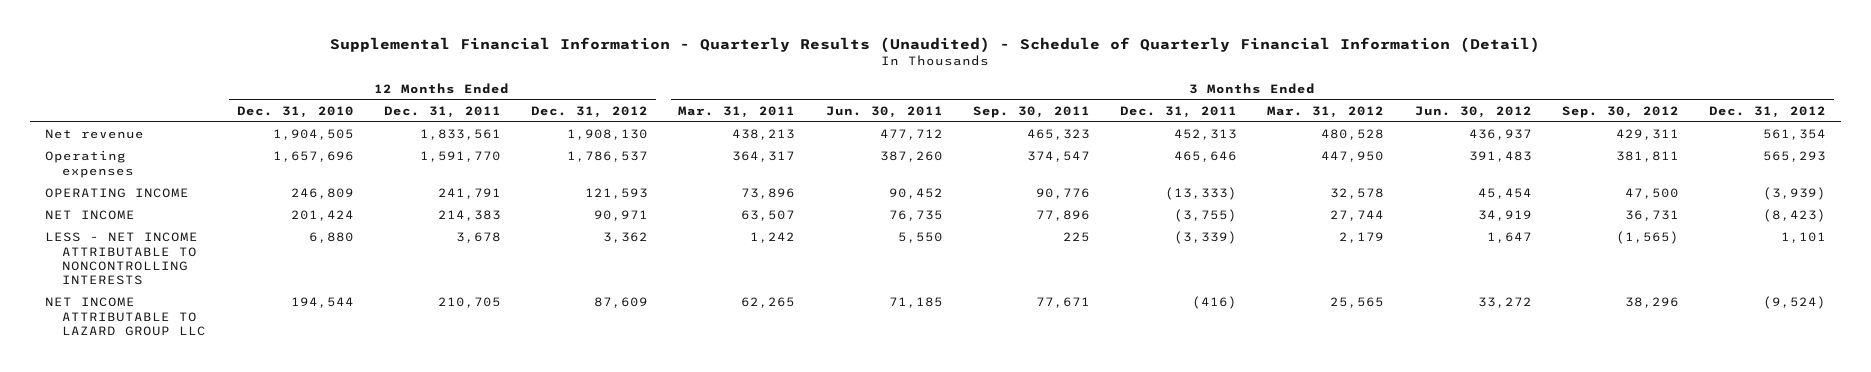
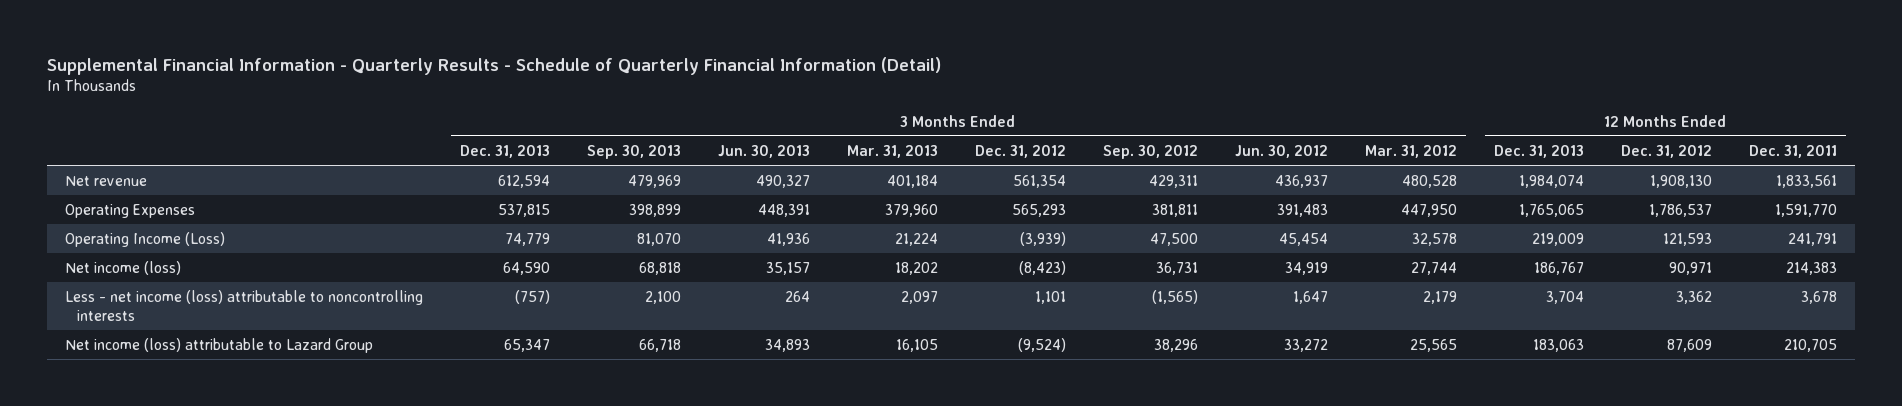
[330,36,1541,53] Supplemental Financial Information - Quarterly Results (Unaudited) - Schedule of Quarterly Financial Information (Detail) -> [46,56,941,75] Supplemental Financial Information - Quarterly Results - Schedule of Quarterly Financial Information (Detail)
[236,105,354,118] Dec. 31, 2010 -> none
[678,105,796,118] Mar. 31, 2011 -> none
[825,105,943,118] Jun. 30, 2011 -> none
[972,105,1090,118] Sep. 30, 2011 -> none
[1120,105,1238,118] Dec. 31, 2011 -> none
none -> [460,144,551,158] Dec. 31, 2013
none -> [586,144,681,159] Sep. 30, 2013
none -> [717,144,810,158] Jun. 30, 2013
none -> [846,144,938,158] Mar. 31, 2013
none -> [1493,144,1584,158] Dec. 31, 2013
[44,150,135,178] Operating expenses -> [65,203,196,218] Operating Expenses
[44,188,189,199] OPERATING INCOME -> [65,231,226,247] Operating Income (Loss)
[44,210,135,221] NET INCOME -> [65,260,182,275] Net income (loss)
[44,232,198,286] LESS - NET INCOME ATTRIBUTABLE TO NONCONTROLLING INTERESTS -> [65,289,424,322] Less - net income (loss) attributable to noncontrolling interests
[44,297,207,337] NET INCOME ATTRIBUTABLE TO LAZARD GROUP LLC -> [65,337,374,353] Net income (loss) attributable to Lazard Group

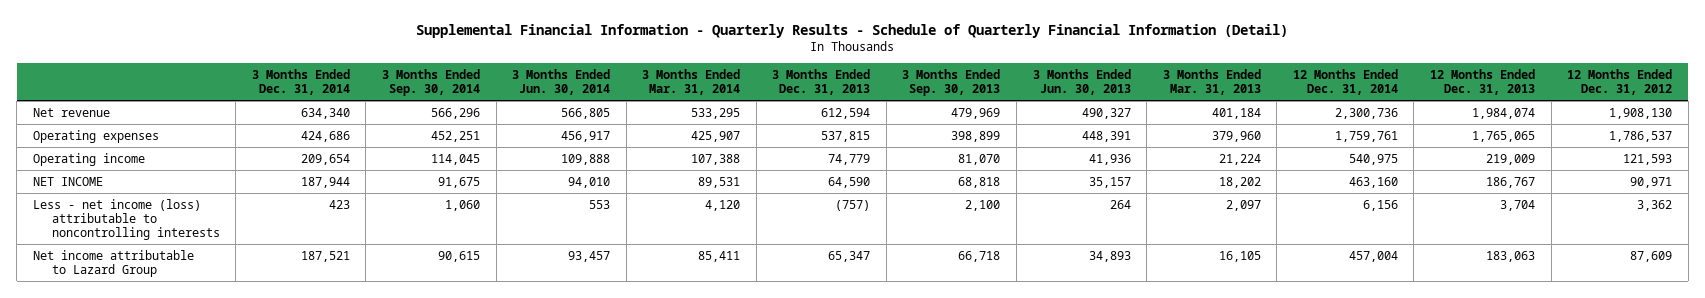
[974,144,1066,158] Dec. 31, 2012 -> none
[1102,144,1198,159] Sep. 30, 2012 -> none
[1234,144,1328,158] Jun. 30, 2012 -> none
[1364,144,1457,158] Mar. 31, 2012 -> none
[1748,144,1837,158] Dec. 31, 2011 -> none
none -> [251,69,350,96] 3 Months Ended Dec. 31, 2014
none -> [381,69,480,97] 3 Months Ended Sep. 30, 2014
none -> [512,69,611,96] 3 Months Ended Jun. 30, 2014
none -> [642,69,741,96] 3 Months Ended Mar. 31, 2014
none -> [1292,69,1398,96] 12 Months Ended Dec. 31, 2014
[65,203,196,218] Operating Expenses -> [32,129,159,143] Operating expenses
[65,231,226,247] Operating Income (Loss) -> [32,152,145,166] Operating income
[65,260,182,275] Net income (loss) -> [32,176,103,186] NET INCOME
[65,337,374,353] Net income (loss) attributable to Lazard Group -> [32,249,194,277] Net income attributable to Lazard Group

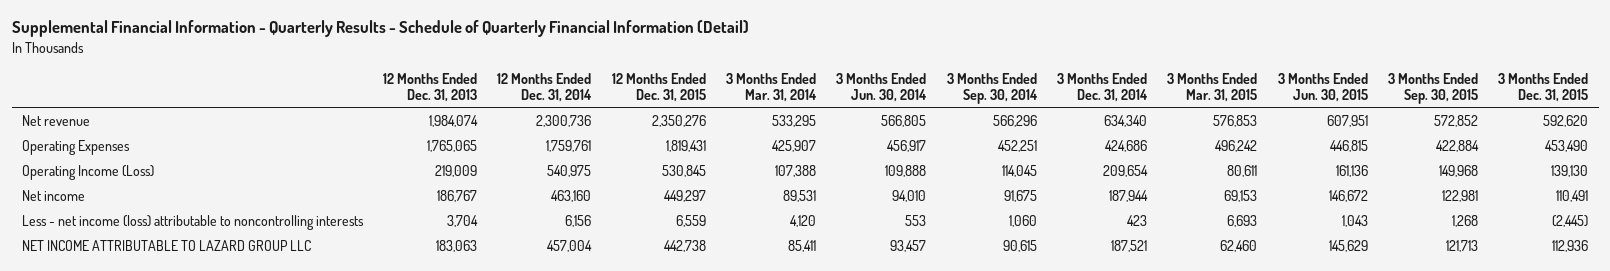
[772,69,871,96] 3 Months Ended Dec. 31, 2013 -> none
[902,69,1001,97] 3 Months Ended Sep. 30, 2013 -> none
[1032,69,1131,96] 3 Months Ended Jun. 30, 2013 -> none
[1162,69,1261,96] 3 Months Ended Mar. 31, 2013 -> none
[1567,69,1673,96] 12 Months Ended Dec. 31, 2012 -> none
none -> [611,73,706,103] 12 Months Ended Dec. 31, 2015
none -> [1167,73,1258,103] 3 Months Ended Mar. 31, 2015
none -> [1277,73,1368,103] 3 Months Ended Jun. 30, 2015
none -> [1388,73,1479,105] 3 Months Ended Sep. 30, 2015
none -> [1498,73,1589,103] 3 Months Ended Dec. 31, 2015
[32,129,159,143] Operating expenses -> [21,140,130,156] Operating Expenses
[32,152,145,166] Operating income -> [21,165,154,181] Operating Income (Loss)
[32,176,103,186] NET INCOME -> [21,190,85,202] Net income
[32,249,194,277] Net income attributable to Lazard Group -> [21,240,311,252] NET INCOME ATTRIBUTABLE TO LAZARD GROUP LLC

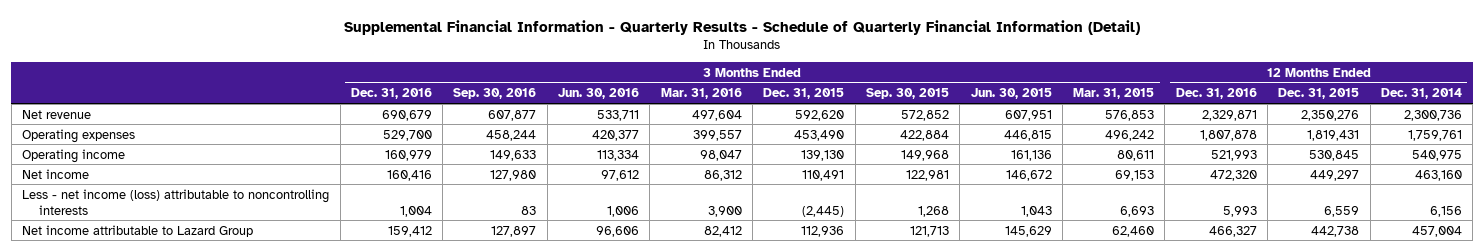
[383,73,478,103] 12 Months Ended Dec. 31, 2013 -> none
[726,73,818,103] 3 Months Ended Mar. 31, 2014 -> none
[836,73,928,103] 3 Months Ended Jun. 30, 2014 -> none
[946,73,1038,105] 3 Months Ended Sep. 30, 2014 -> none
[1057,73,1149,103] 3 Months Ended Dec. 31, 2014 -> none
none -> [350,88,432,100] Dec. 31, 2016
none -> [453,88,537,100] Sep. 30, 2016
none -> [558,88,640,100] Jun. 30, 2016
none -> [660,88,742,100] Mar. 31, 2016
none -> [1175,88,1257,100] Dec. 31, 2016
[21,140,130,156] Operating Expenses -> [22,128,136,143] Operating expenses
[21,165,154,181] Operating Income (Loss) -> [22,148,126,163] Operating income
[21,240,311,252] NET INCOME ATTRIBUTABLE TO LAZARD GROUP LLC -> [22,224,254,237] Net income attributable to Lazard Group

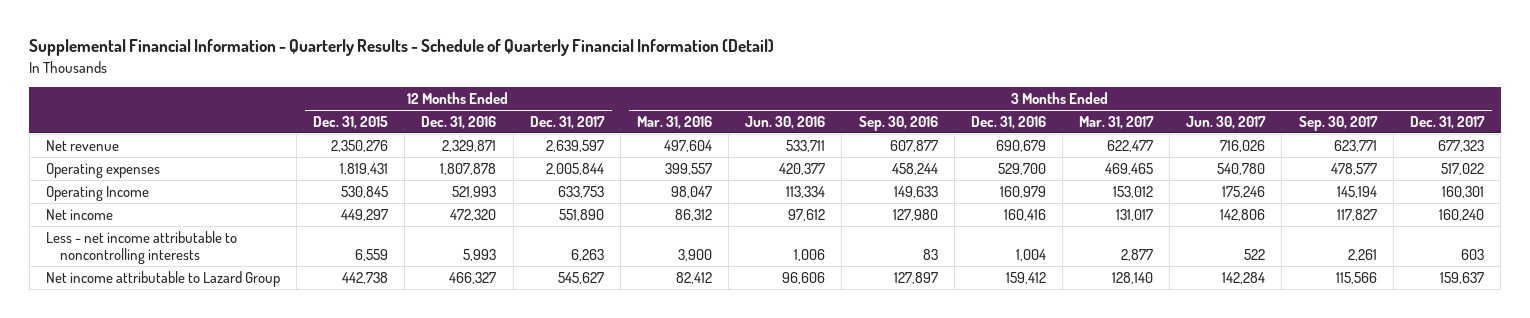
[763,88,845,100] Dec. 31, 2015 -> none
[865,88,949,100] Sep. 30, 2015 -> none
[970,88,1052,100] Jun. 30, 2015 -> none
[1073,88,1155,100] Mar. 31, 2015 -> none
[1381,88,1463,100] Dec. 31, 2014 -> none
none -> [529,115,605,129] Dec. 31, 2017
none -> [1079,115,1155,129] Mar. 31, 2017
none -> [1186,115,1267,129] Jun. 30, 2017
none -> [1298,115,1378,131] Sep. 30, 2017
none -> [1409,115,1485,129] Dec. 31, 2017
[22,148,126,163] Operating income -> [45,185,149,201] Operating Income
[22,188,330,215] Less - net income (loss) attributable to noncontrolling interests -> [45,230,237,264] Less - net income attributable to noncontrolling interests

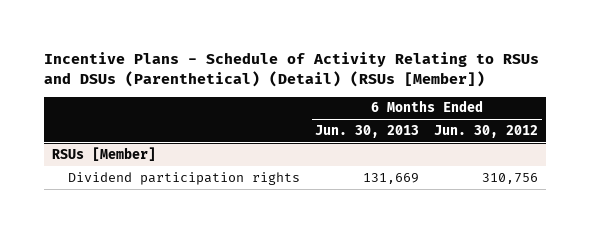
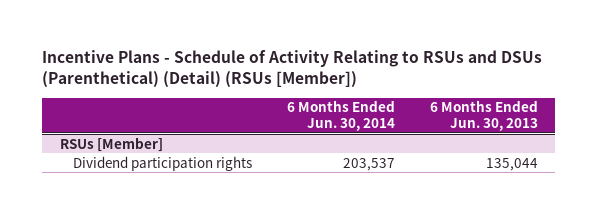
[434,124,539,138] Jun. 30, 2012 -> none
none -> [287,100,396,131] 6 Months Ended Jun. 30, 2014
[363,172,420,184] 131,669 -> [485,157,538,171] 135,044

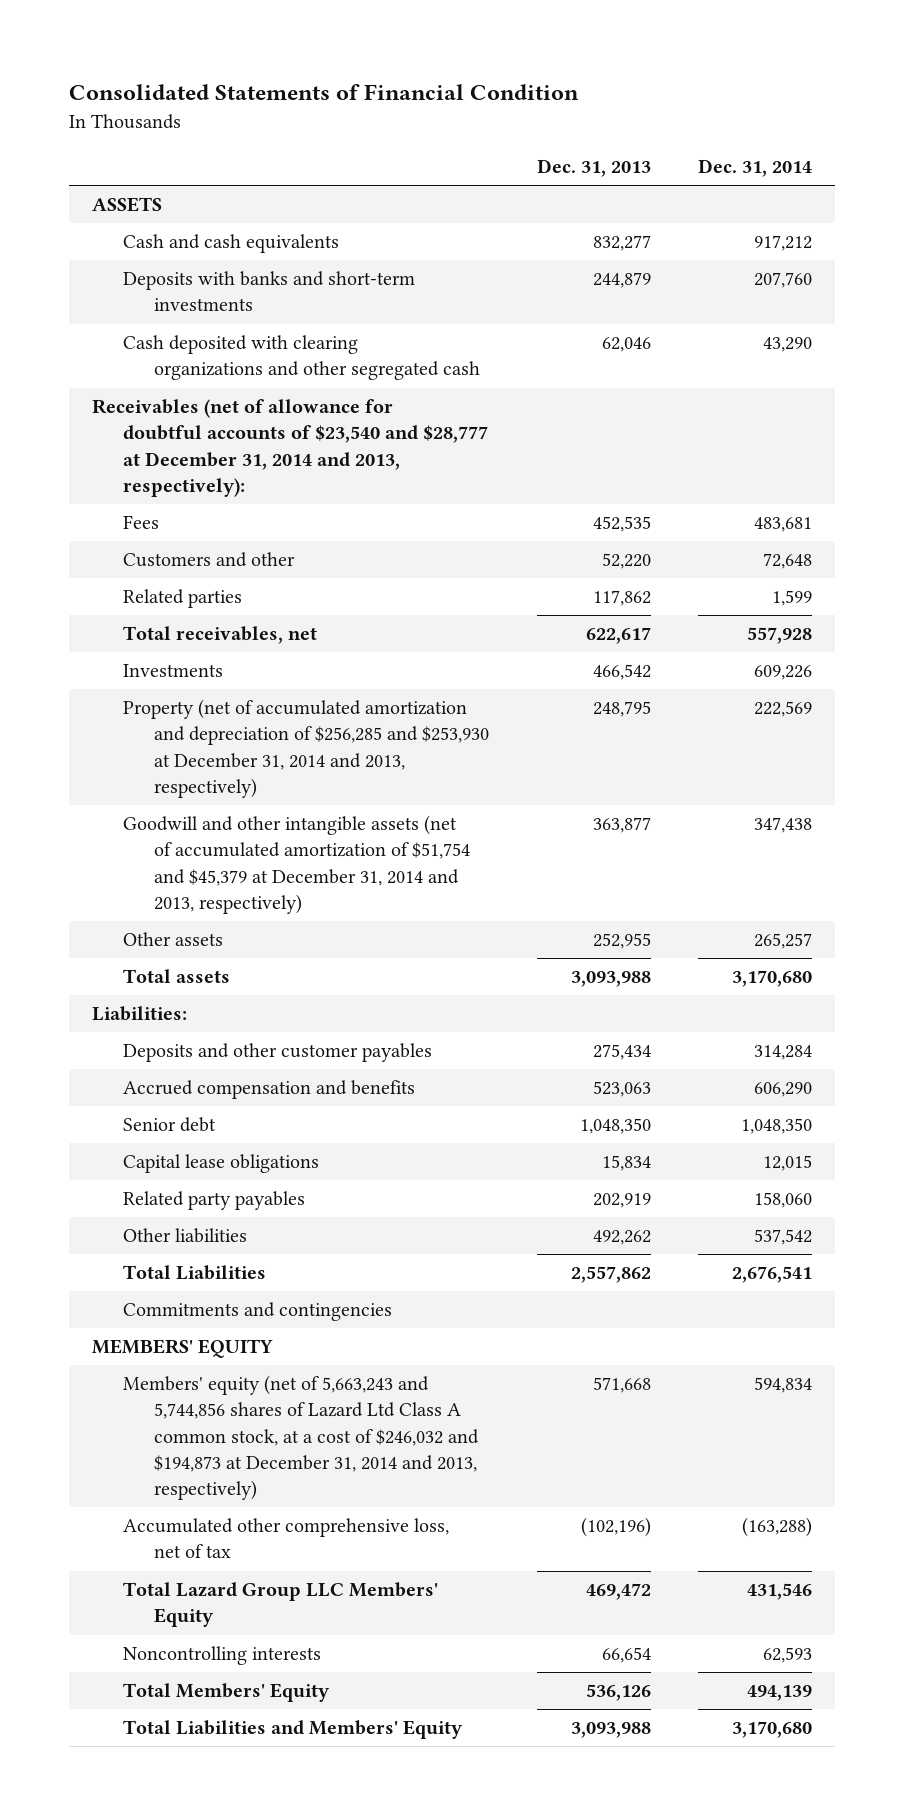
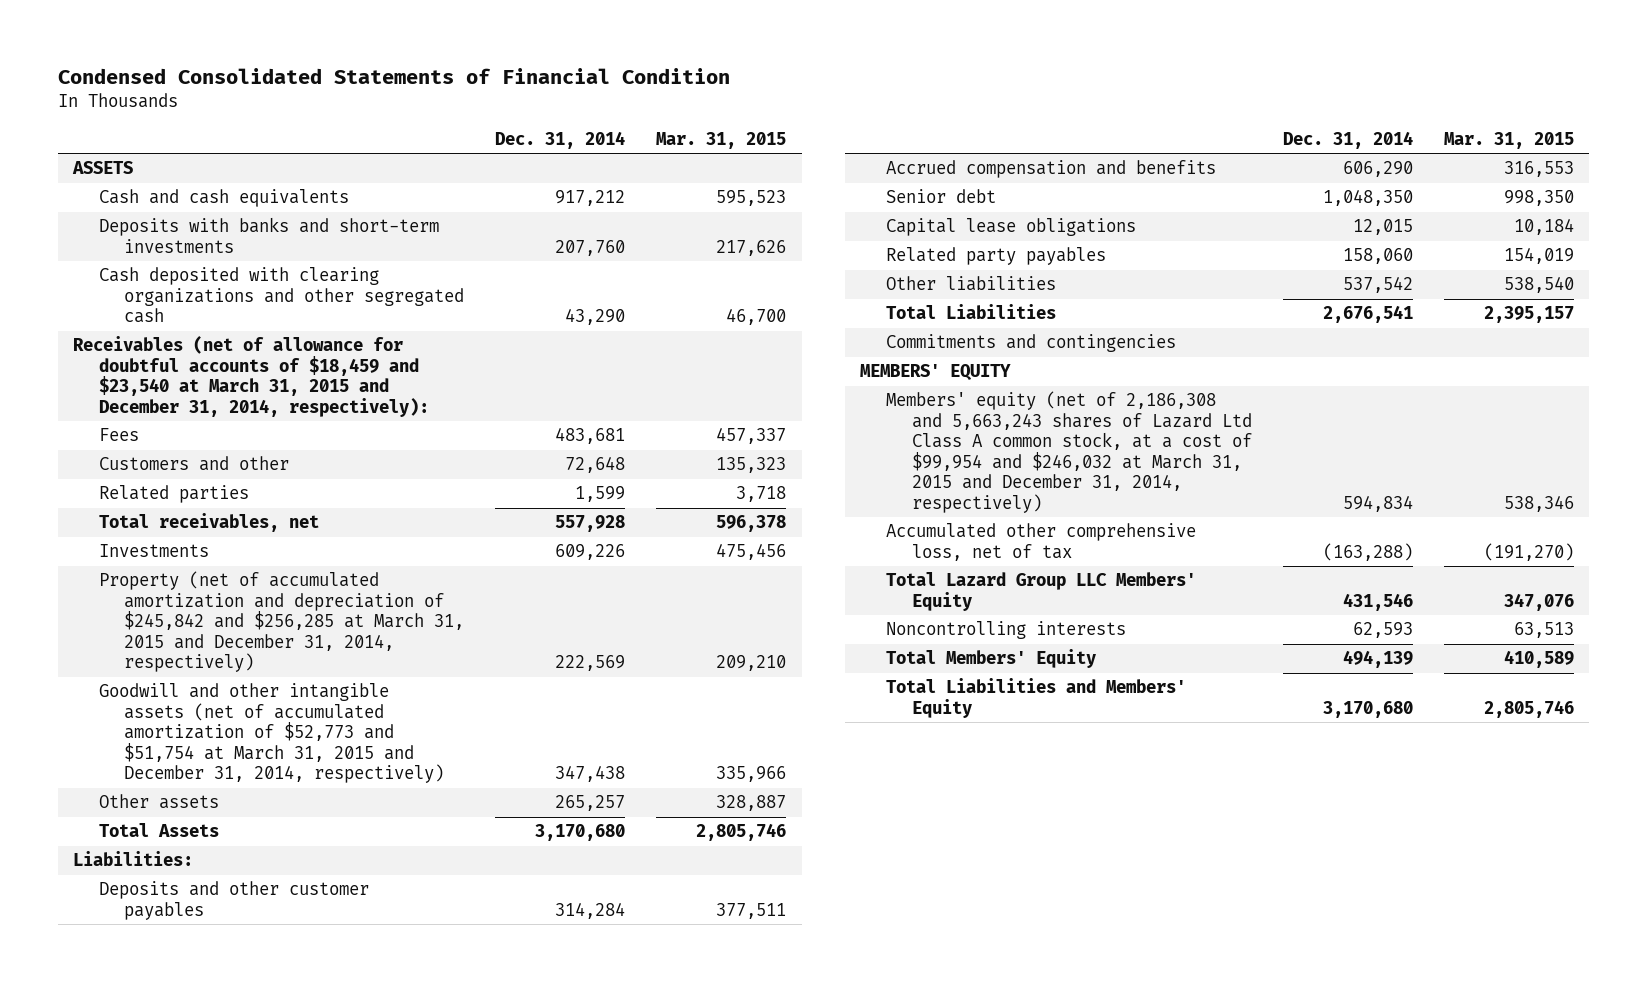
[68,84,579,101] Consolidated Statements of Financial Condition -> [57,68,730,85] Condensed Consolidated Statements of Financial Condition
[536,159,651,178] Dec. 31, 2013 -> none
none -> [656,131,787,149] Mar. 31, 2015
[92,399,489,497] Receivables (net of allowance for doubtful accounts of $23,540 and $28,777 at December 31, 2014 and 2013, respectively): -> [73,336,429,417] Receivables (net of allowance for doubtful accounts of $18,459 and $23,540 at March 31, 2015 and December 31, 2014, respectively):
[123,699,490,798] Property (net of accumulated amortization and depreciation of $256,285 and $253,930 at December 31, 2014 and 2013, respectively) -> [98,571,465,673] Property (net of accumulated amortization and depreciation of $245,842 and $256,285 at March 31, 2015 and December 31, 2014, respectively)
[123,815,471,914] Goodwill and other intangible assets (net of accumulated amortization of $51,754 and $45,379 at December 31, 2014 and 2013, respectively) -> [98,683,445,784] Goodwill and other intangible assets (net of accumulated amortization of $52,773 and $51,754 at March 31, 2015 and December 31, 2014, respectively)
[123,969,231,984] Total assets -> [98,823,219,838] Total Assets
[123,1375,480,1501] Members' equity (net of 5,663,243 and 5,744,856 shares of Lazard Ltd Class A common stock, at a cost of $246,032 and $194,873 at December 31, 2014 and 2013, respectively) -> [886,391,1252,514] Members' equity (net of 2,186,308 and 5,663,243 shares of Lazard Ltd Class A common stock, at a cost of $99,954 and $246,032 at March 31, 2015 and December 31, 2014, respectively)

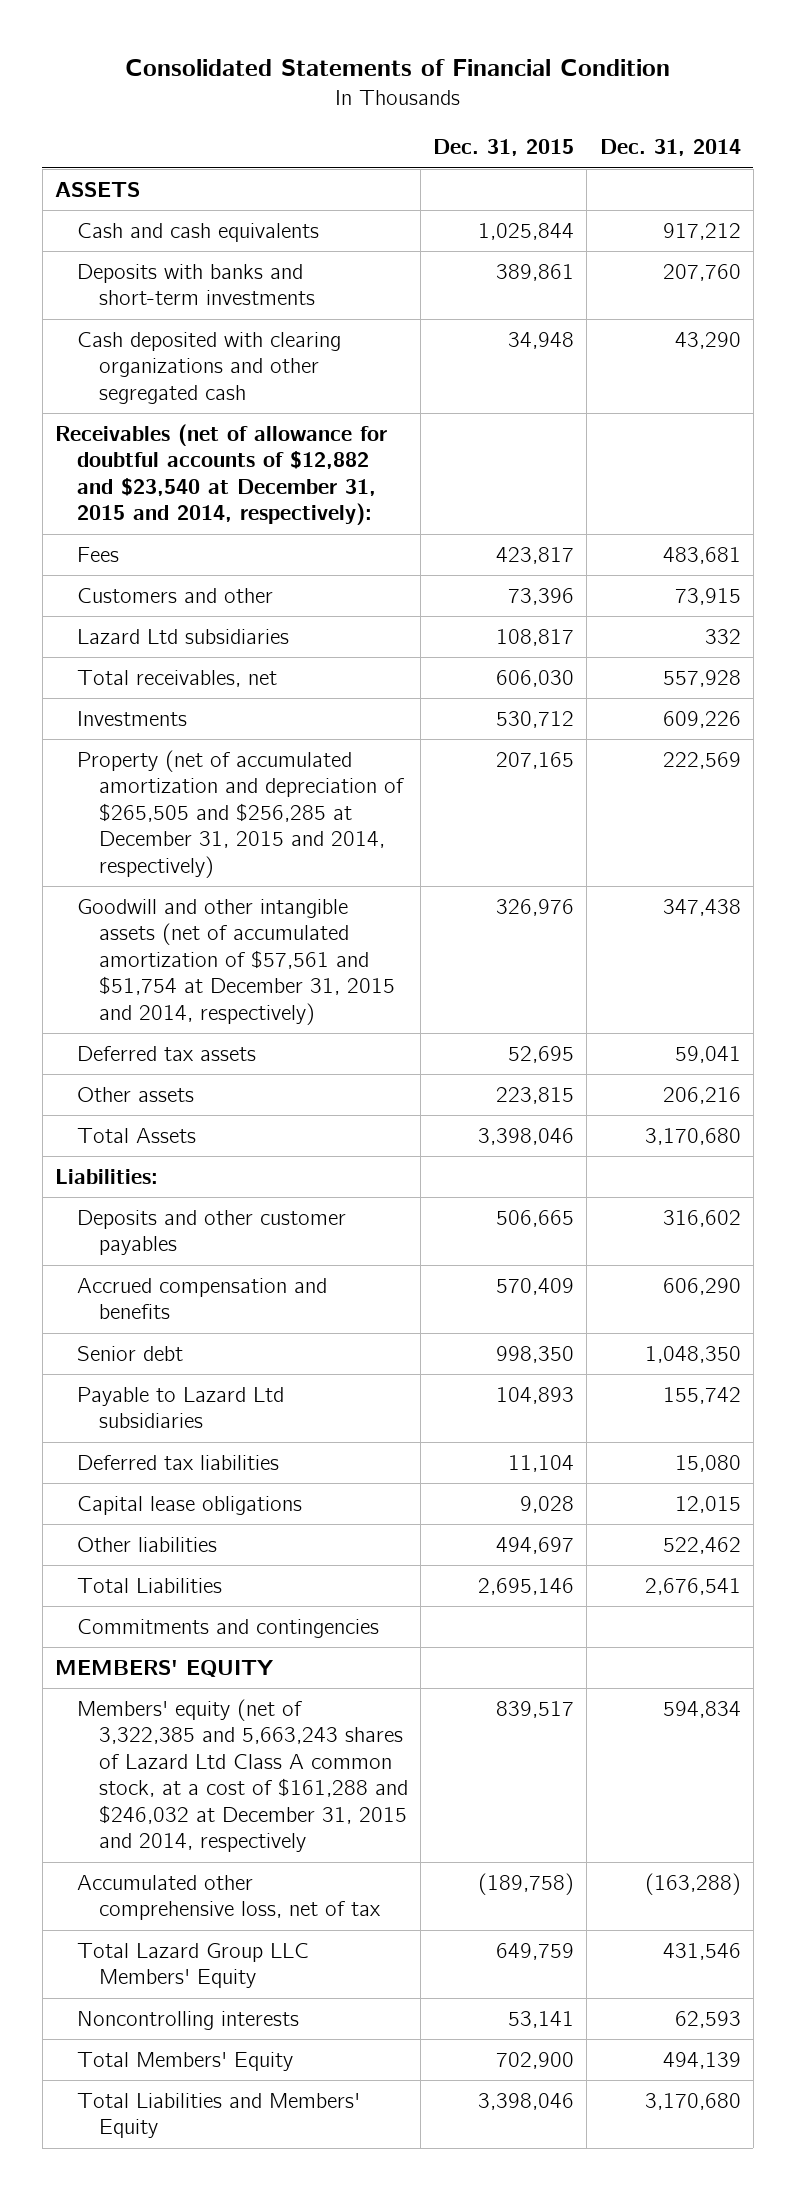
[57,68,730,85] Condensed Consolidated Statements of Financial Condition -> [124,58,670,76] Consolidated Statements of Financial Condition
[656,131,787,149] Mar. 31, 2015 -> none
none -> [433,139,575,157] Dec. 31, 2015
[73,336,429,417] Receivables (net of allowance for doubtful accounts of $18,459 and $23,540 at March 31, 2015 and December 31, 2014, respectively): -> [55,424,388,526] Receivables (net of allowance for doubtful accounts of $12,882 and $23,540 at December 31, 2015 and 2014, respectively):
[98,485,249,504] Related parties -> none
[565,456,626,474] 72,648 -> [674,588,741,606] 73,915
none -> [77,629,290,645] Lazard Ltd subsidiaries
[98,571,465,673] Property (net of accumulated amortization and depreciation of $245,842 and $256,285 at March 31, 2015 and December 31, 2014, respectively) -> [77,750,404,878] Property (net of accumulated amortization and depreciation of $265,505 and $256,285 at December 31, 2015 and 2014, respectively)
[98,683,445,784] Goodwill and other intangible assets (net of accumulated amortization of $52,773 and $51,754 at March 31, 2015 and December 31, 2014, respectively) -> [77,899,395,1025] Goodwill and other intangible assets (net of accumulated amortization of $57,561 and $51,754 at December 31, 2015 and 2014, respectively)
none -> [77,1046,257,1062] Deferred tax assets
[555,795,626,812] 265,257 -> [662,1087,741,1105] 206,216
[555,901,626,919] 314,284 -> [662,1210,741,1228] 316,602
none -> [77,1387,285,1429] Payable to Lazard Ltd subsidiaries
none -> [77,1455,280,1471] Deferred tax liabilities
[886,247,1107,266] Related party payables -> none
[1342,276,1413,294] 537,542 -> [662,1537,741,1555] 522,462
[886,391,1252,514] Members' equity (net of 2,186,308 and 5,663,243 shares of Lazard Ltd Class A common stock, at a cost of $99,954 and $246,032 at March 31, 2015 and December 31, 2014, respectively) -> [77,1699,408,1853] Members' equity (net of 3,322,385 and 5,663,243 shares of Lazard Ltd Class A common stock, at a cost of $161,288 and $246,032 at December 31, 2015 and 2014, respectively

